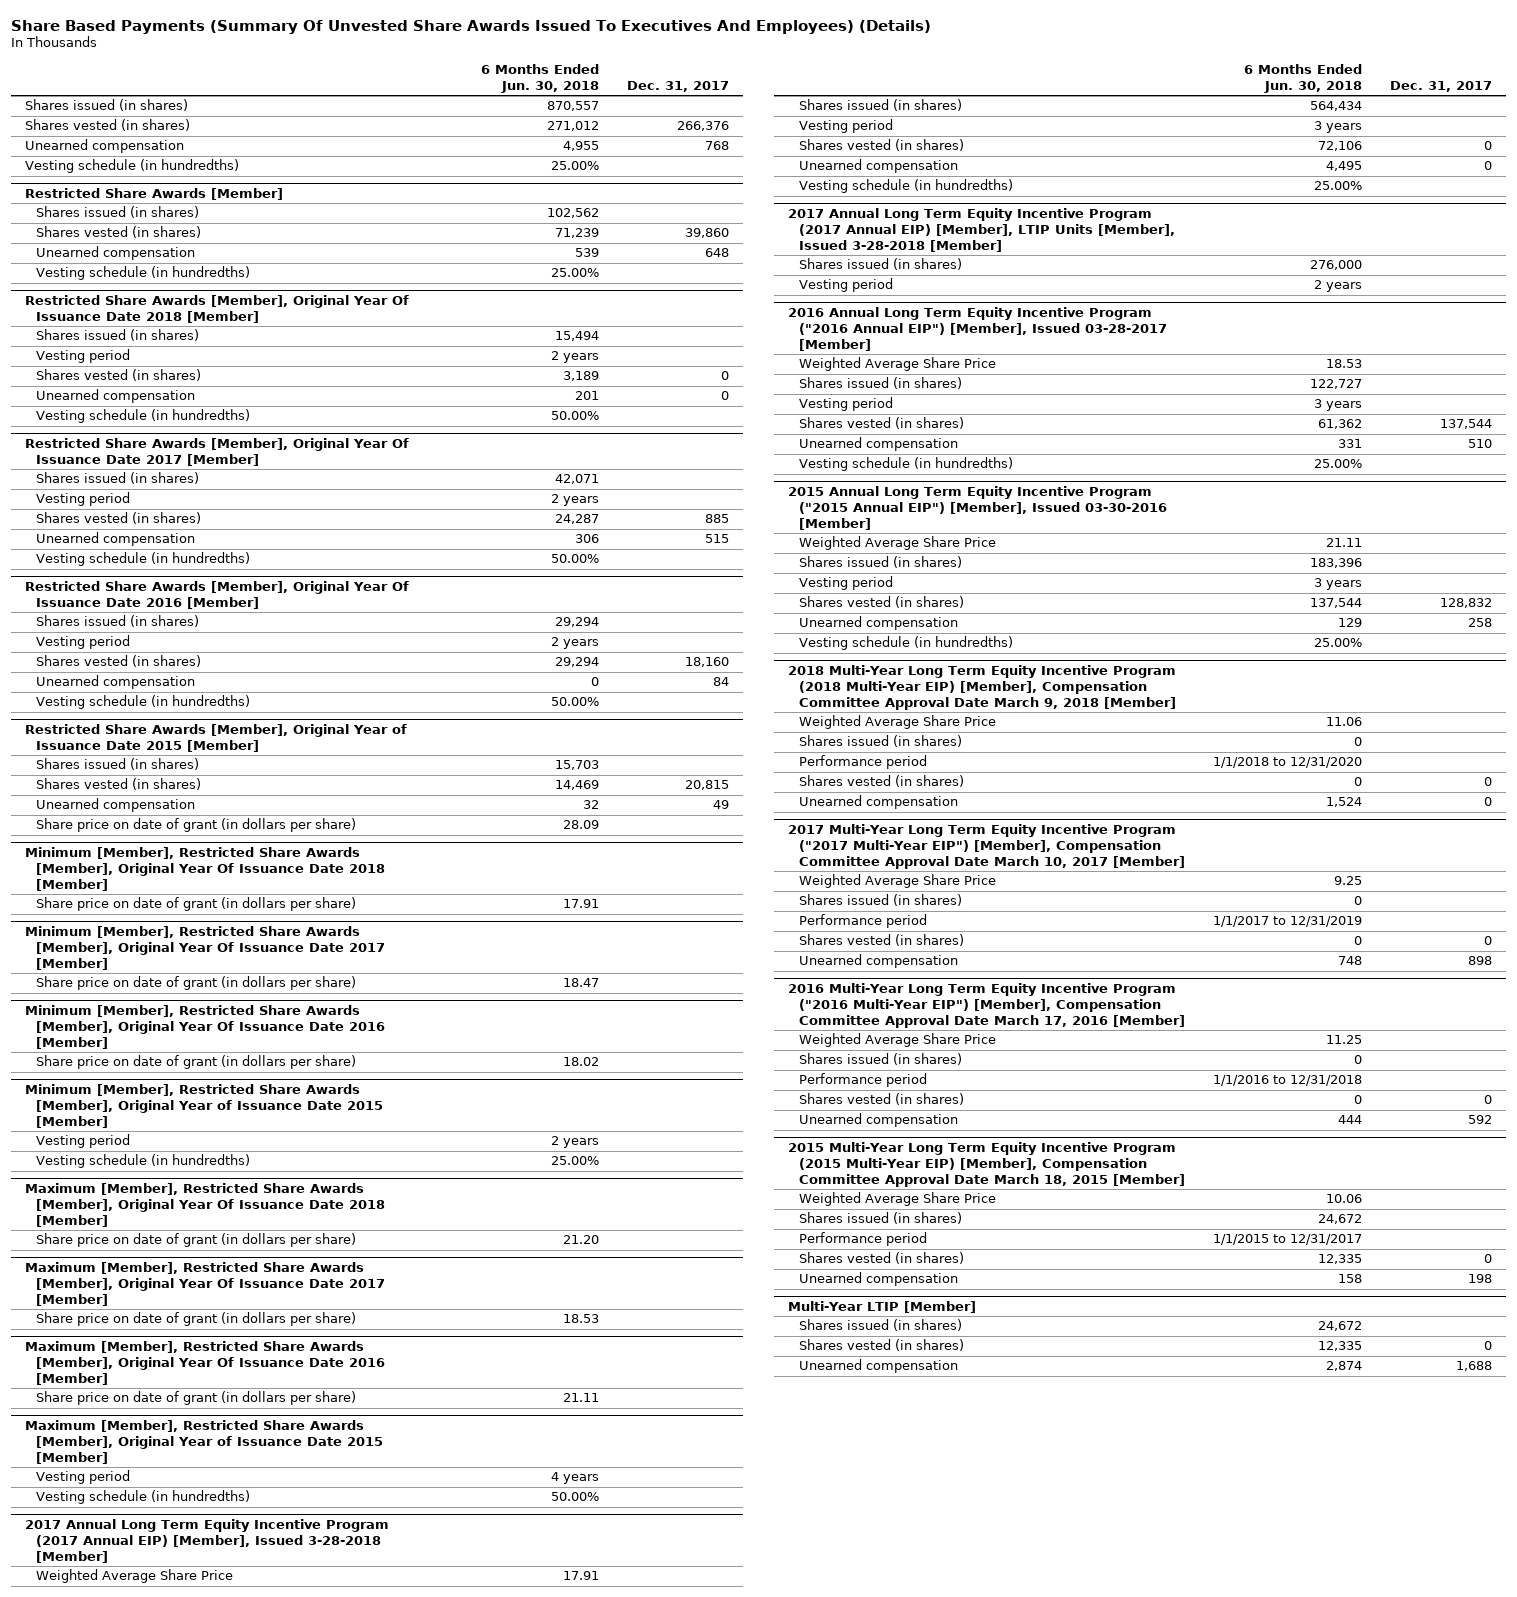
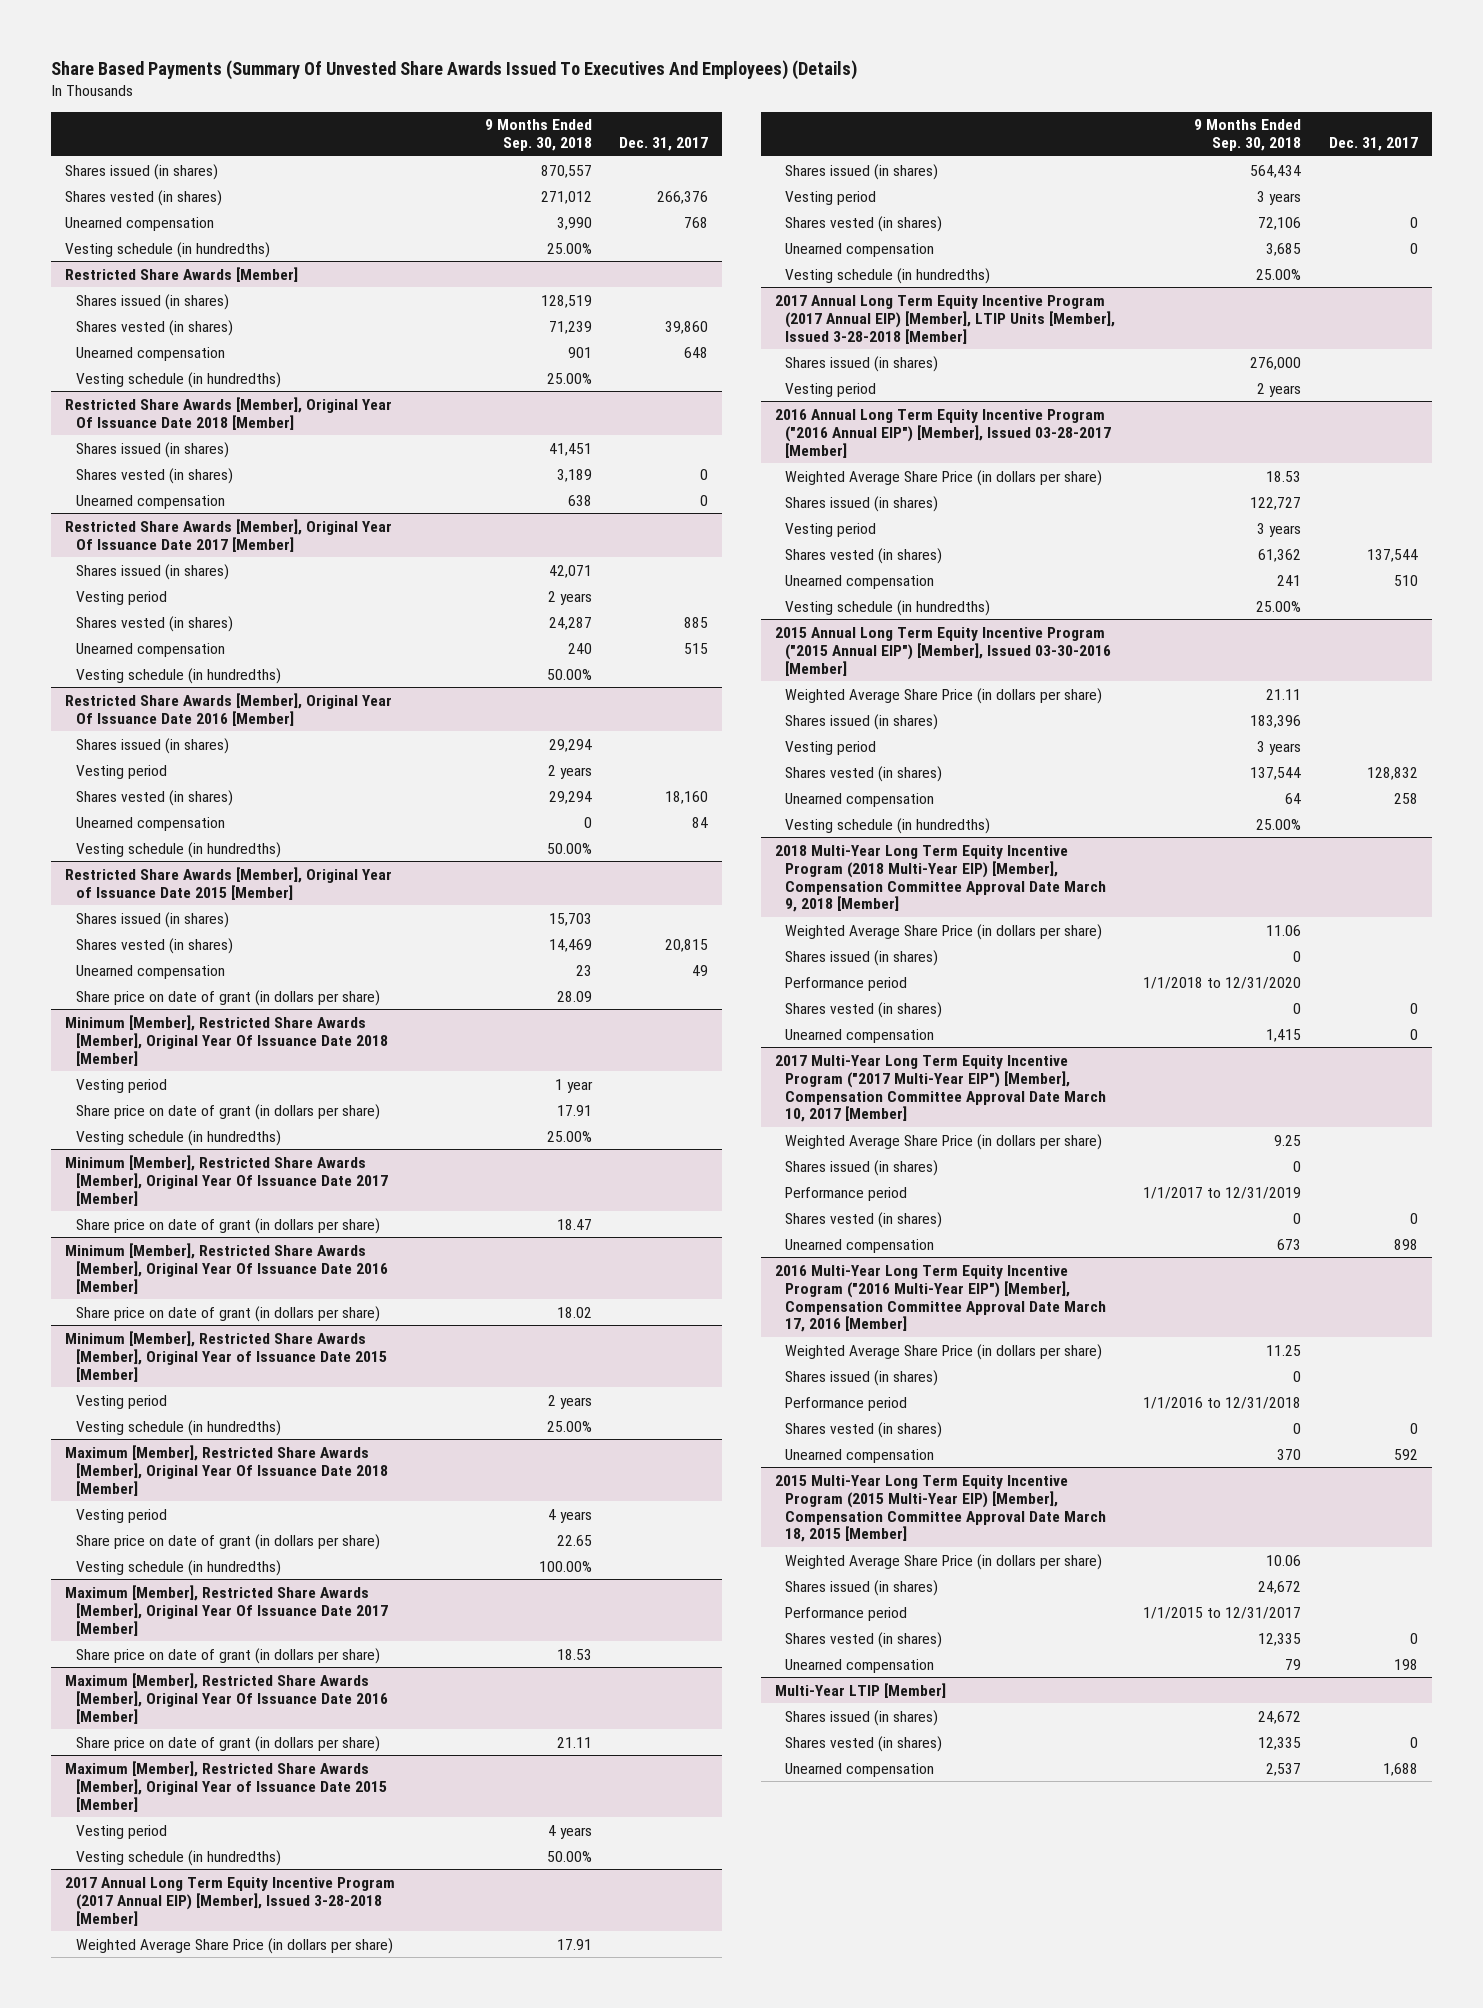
[480,64,599,93] 6 Months Ended Jun. 30, 2018 -> none
none -> [484,119,592,152] 9 Months Ended Sep. 30, 2018
[35,349,130,364] Vesting period -> none
[35,409,250,424] Vesting schedule (in hundredths) -> none
none -> [76,1078,168,1093] Vesting period
none -> [76,1129,282,1146] Vesting schedule (in hundredths)
none -> [76,1508,168,1523] Vesting period
none -> [76,1559,282,1576] Vesting schedule (in hundredths)
[35,1569,233,1584] Weighted Average Share Price -> [76,1937,394,1954] Weighted Average Share Price (in dollars per share)
[799,357,997,372] Weighted Average Share Price -> [785,469,1103,486] Weighted Average Share Price (in dollars per share)
[799,536,997,551] Weighted Average Share Price -> [785,687,1103,704] Weighted Average Share Price (in dollars per share)
[799,715,997,730] Weighted Average Share Price -> [785,923,1103,940] Weighted Average Share Price (in dollars per share)
[799,874,997,889] Weighted Average Share Price -> [785,1133,1103,1150] Weighted Average Share Price (in dollars per share)
[799,1033,997,1048] Weighted Average Share Price -> [785,1343,1103,1360] Weighted Average Share Price (in dollars per share)
[799,1192,997,1207] Weighted Average Share Price -> [785,1553,1103,1570] Weighted Average Share Price (in dollars per share)

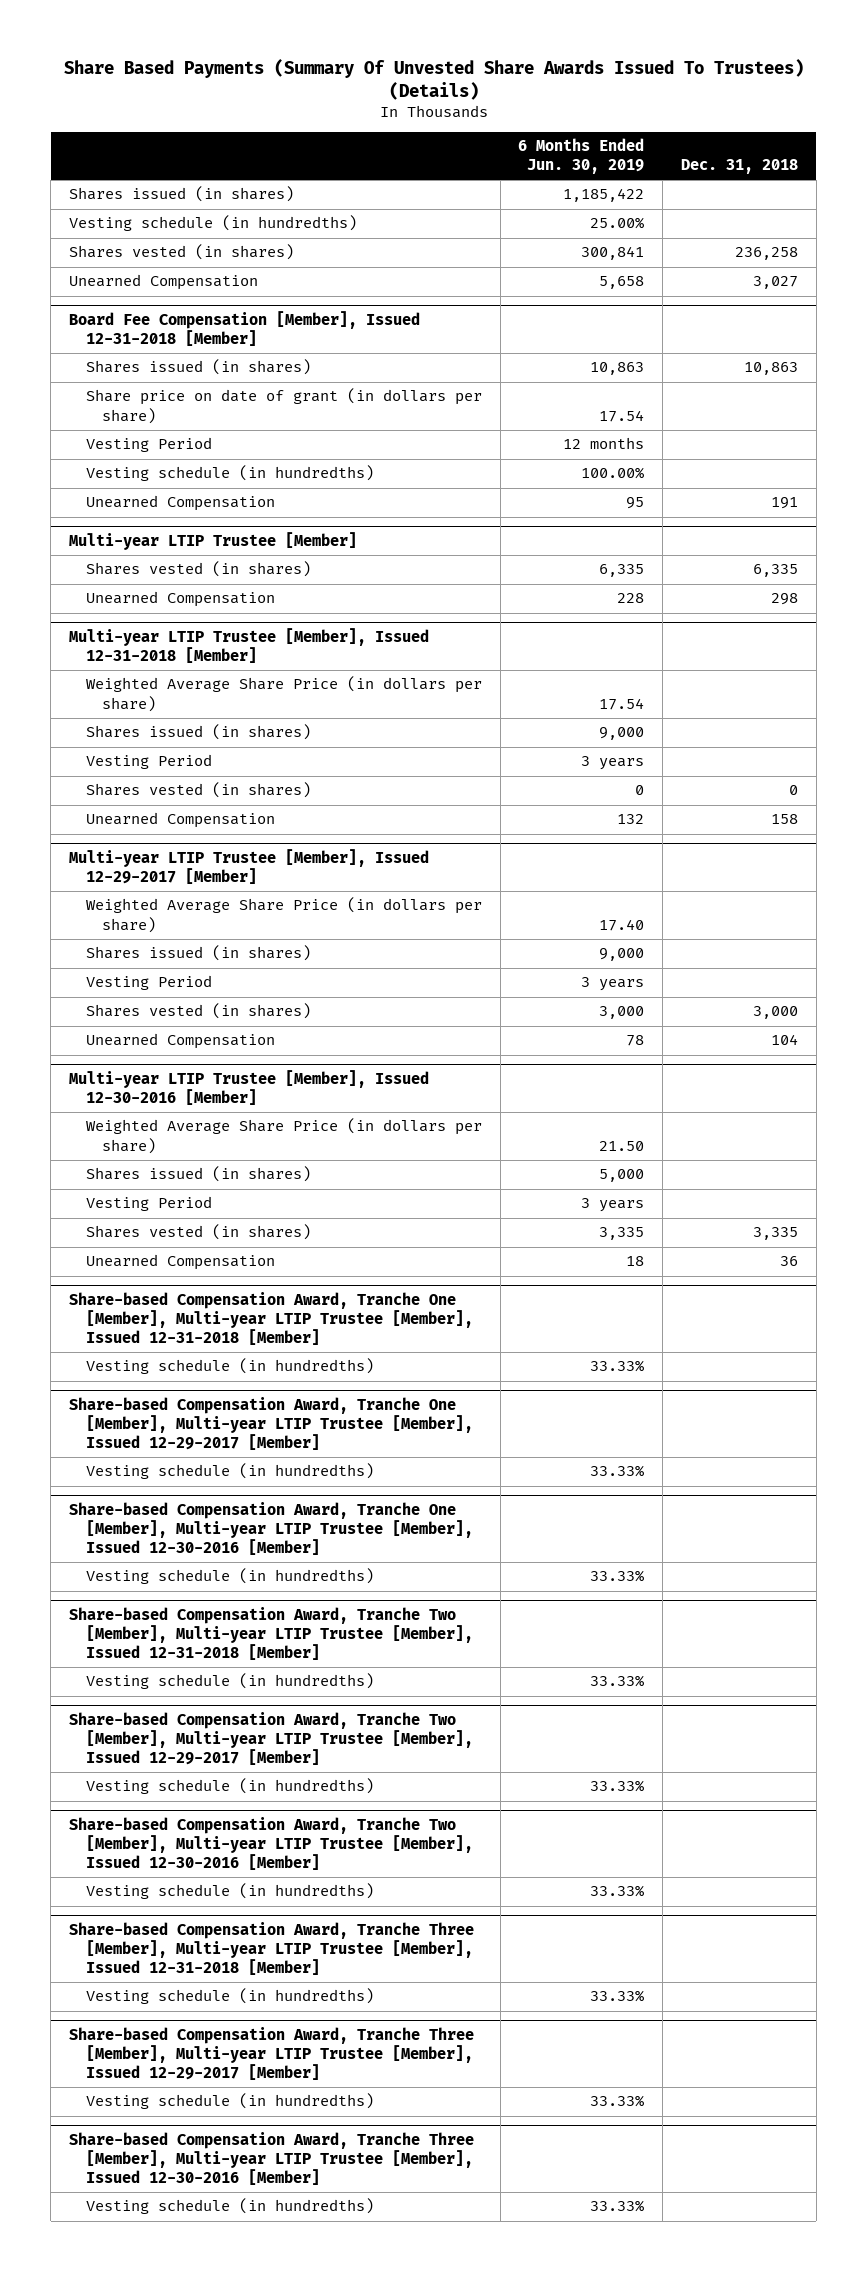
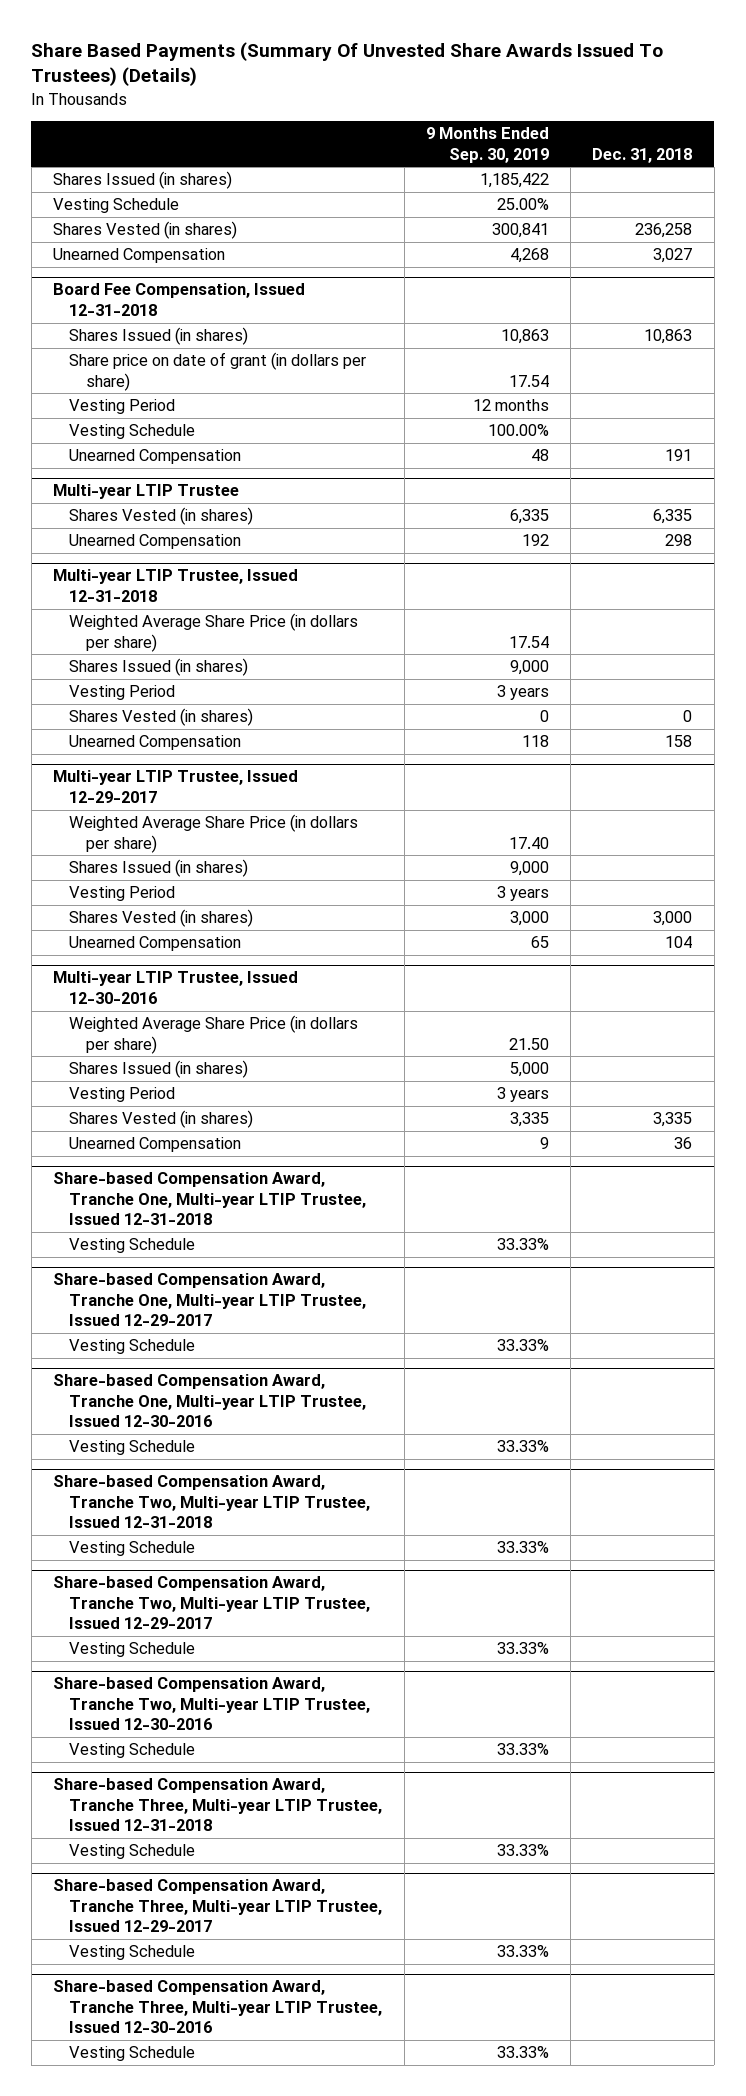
[518,138,645,175] 6 Months Ended Jun. 30, 2019 -> none
none -> [425,127,549,163] 9 Months Ended Sep. 30, 2019
[69,186,295,203] Shares issued (in shares) -> [53,171,233,190] Shares Issued (in shares)
[69,215,358,232] Vesting schedule (in hundredths) -> [53,198,180,214] Vesting Schedule
[69,244,295,261] Shares vested (in shares) -> [53,221,238,240] Shares Vested (in shares)
[69,310,421,347] Board Fee Compensation [Member], Issued 12-31-2018 [Member] -> [53,283,306,316] Board Fee Compensation, Issued 12-31-2018
[85,359,311,376] Shares issued (in shares) -> [69,327,249,346] Shares Issued (in shares)
[85,465,374,482] Vesting schedule (in hundredths) -> [69,424,196,440] Vesting Schedule
[69,531,358,550] Multi-year LTIP Trustee [Member] -> [53,484,240,500] Multi-year LTIP Trustee
[85,561,311,578] Shares vested (in shares) -> [69,507,254,526] Shares Vested (in shares)
[69,627,430,664] Multi-year LTIP Trustee [Member], Issued 12-31-2018 [Member] -> [53,569,299,602] Multi-year LTIP Trustee, Issued 12-31-2018
[85,724,311,741] Shares issued (in shares) -> [69,658,249,677] Shares Issued (in shares)
[85,782,311,799] Shares vested (in shares) -> [69,708,254,727] Shares Vested (in shares)
[69,848,430,885] Multi-year LTIP Trustee [Member], Issued 12-29-2017 [Member] -> [53,770,299,803] Multi-year LTIP Trustee, Issued 12-29-2017
[85,945,311,962] Shares issued (in shares) -> [69,859,249,878] Shares Issued (in shares)
[85,1003,311,1020] Shares vested (in shares) -> [69,909,254,928] Shares Vested (in shares)
[69,1069,430,1106] Multi-year LTIP Trustee [Member], Issued 12-30-2016 [Member] -> [53,971,299,1004] Multi-year LTIP Trustee, Issued 12-30-2016
[85,1166,311,1183] Shares issued (in shares) -> [69,1060,249,1079] Shares Issued (in shares)
[85,1224,311,1241] Shares vested (in shares) -> [69,1110,254,1129] Shares Vested (in shares)
[69,1291,473,1346] Share-based Compensation Award, Tranche One [Member], Multi-year LTIP Trustee [Member], Issued 12-31-2018 [Member] -> [53,1172,367,1226] Share-based Compensation Award, Tranche One, Multi-year LTIP Trustee, Issued 12-31-2018
[85,1358,374,1375] Vesting schedule (in hundredths) -> [69,1238,196,1254] Vesting Schedule
[69,1396,473,1451] Share-based Compensation Award, Tranche One [Member], Multi-year LTIP Trustee [Member], Issued 12-29-2017 [Member] -> [53,1273,367,1327] Share-based Compensation Award, Tranche One, Multi-year LTIP Trustee, Issued 12-29-2017
[85,1463,374,1480] Vesting schedule (in hundredths) -> [69,1339,196,1355] Vesting Schedule
[69,1501,473,1556] Share-based Compensation Award, Tranche One [Member], Multi-year LTIP Trustee [Member], Issued 12-30-2016 [Member] -> [53,1374,367,1428] Share-based Compensation Award, Tranche One, Multi-year LTIP Trustee, Issued 12-30-2016
[85,1568,374,1585] Vesting schedule (in hundredths) -> [69,1440,196,1456] Vesting Schedule
[69,1606,473,1661] Share-based Compensation Award, Tranche Two [Member], Multi-year LTIP Trustee [Member], Issued 12-31-2018 [Member] -> [53,1475,371,1529] Share-based Compensation Award, Tranche Two, Multi-year LTIP Trustee, Issued 12-31-2018
[85,1673,374,1690] Vesting schedule (in hundredths) -> [69,1541,196,1557] Vesting Schedule
[69,1711,473,1766] Share-based Compensation Award, Tranche Two [Member], Multi-year LTIP Trustee [Member], Issued 12-29-2017 [Member] -> [53,1576,371,1630] Share-based Compensation Award, Tranche Two, Multi-year LTIP Trustee, Issued 12-29-2017
[85,1778,374,1795] Vesting schedule (in hundredths) -> [69,1642,196,1658] Vesting Schedule
[69,1816,473,1871] Share-based Compensation Award, Tranche Two [Member], Multi-year LTIP Trustee [Member], Issued 12-30-2016 [Member] -> [53,1677,371,1731] Share-based Compensation Award, Tranche Two, Multi-year LTIP Trustee, Issued 12-30-2016
[85,1883,374,1900] Vesting schedule (in hundredths) -> [69,1743,196,1759] Vesting Schedule
[69,1921,475,1976] Share-based Compensation Award, Tranche Three [Member], Multi-year LTIP Trustee [Member], Issued 12-31-2018 [Member] -> [53,1778,383,1832] Share-based Compensation Award, Tranche Three, Multi-year LTIP Trustee, Issued 12-31-2018
[85,1988,374,2005] Vesting schedule (in hundredths) -> [69,1844,196,1860] Vesting Schedule
[69,2026,475,2081] Share-based Compensation Award, Tranche Three [Member], Multi-year LTIP Trustee [Member], Issued 12-29-2017 [Member] -> [53,1879,383,1933] Share-based Compensation Award, Tranche Three, Multi-year LTIP Trustee, Issued 12-29-2017
[85,2093,374,2110] Vesting schedule (in hundredths) -> [69,1945,196,1961] Vesting Schedule
[69,2131,475,2186] Share-based Compensation Award, Tranche Three [Member], Multi-year LTIP Trustee [Member], Issued 12-30-2016 [Member] -> [53,1980,383,2034] Share-based Compensation Award, Tranche Three, Multi-year LTIP Trustee, Issued 12-30-2016
[85,2198,374,2215] Vesting schedule (in hundredths) -> [69,2046,196,2062] Vesting Schedule

